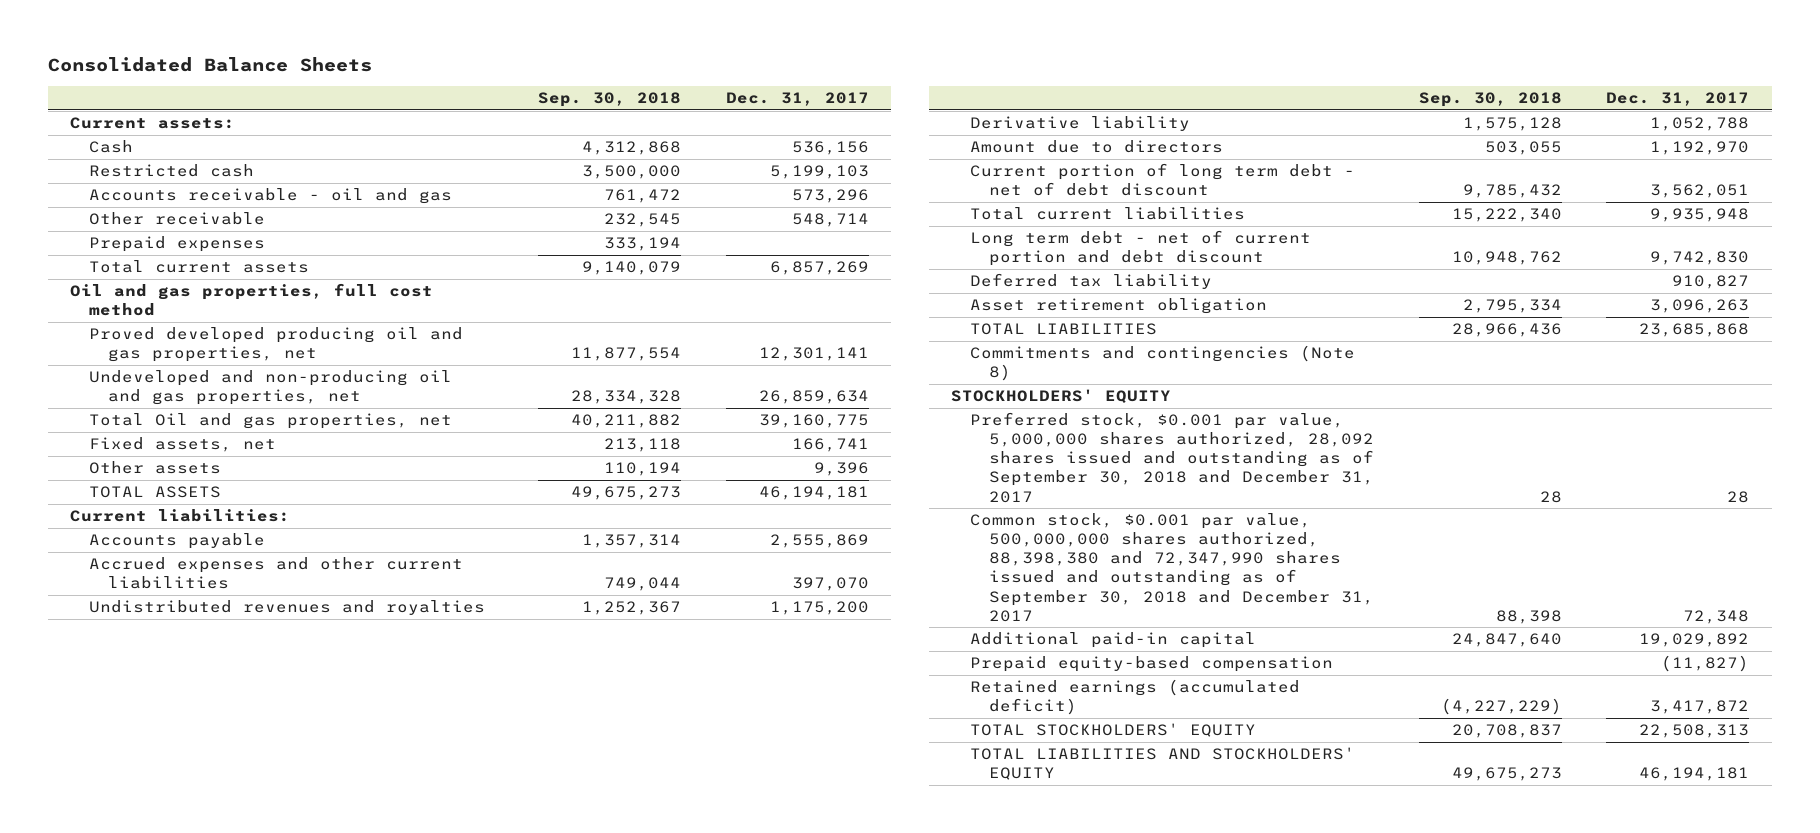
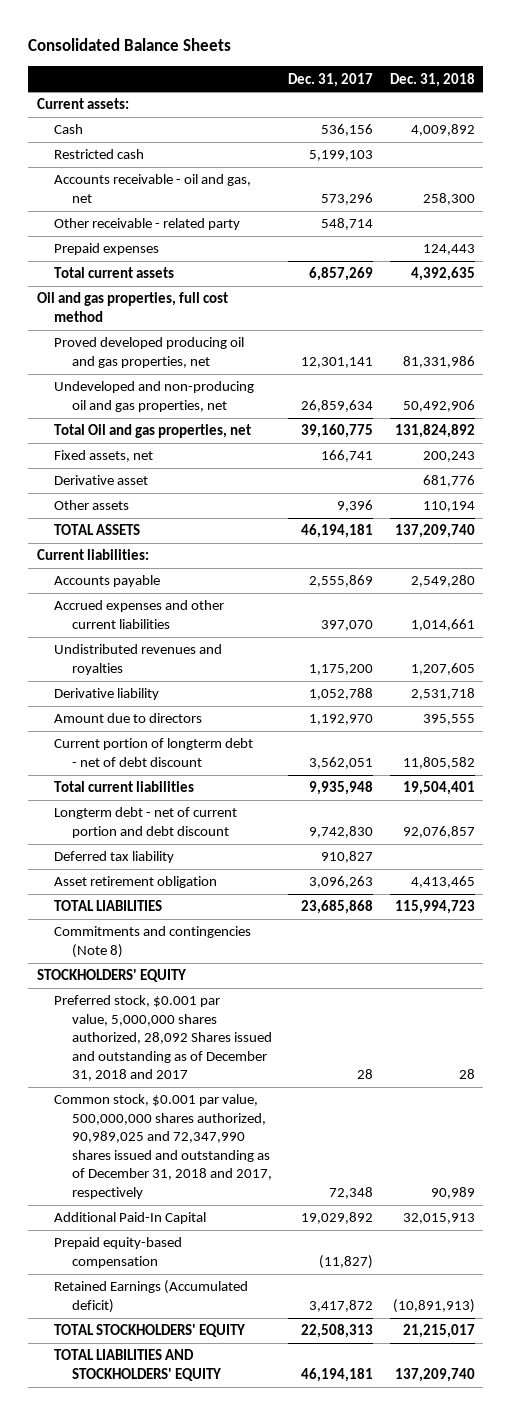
[537,92,681,108] Sep. 30, 2018 -> none
none -> [389,72,475,87] Dec. 31, 2018
[89,188,453,205] Accounts receivable - oil and gas -> [54,174,252,203] Accounts receivable - oil and gas, net
[89,212,266,226] Other receivable -> [54,218,241,231] Other receivable - related party
none -> [54,475,149,486] Derivative asset
[969,163,1355,197] Current portion of long term debt - net of debt discount -> [54,738,254,767] Current portion of longterm debt - net of debt discount
[969,230,1311,267] Long term debt - net of current portion and debt discount -> [54,807,238,838] Longterm debt - net of current portion and debt discount
[969,412,1374,503] Preferred stock, $0.001 par value, 5,000,000 shares authorized, 28,092 shares issued and outstanding as of September 30, 2018 and December 31, 2017 -> [54,995,272,1082] Preferred stock, $0.001 par value, 5,000,000 shares authorized, 28,092 Shares issued and outstanding as of December 31, 2018 and 2017
[969,513,1374,622] Common stock, $0.001 par value, 500,000,000 shares authorized, 88,398,380 and 72,347,990 shares issued and outstanding as of September 30, 2018 and December 31, 2017 -> [54,1094,272,1200] Common stock, $0.001 par value, 500,000,000 shares authorized, 90,989,025 and 72,347,990 shares issued and outstanding as of December 31, 2018 and 2017, respectively
[969,632,1256,649] Additional paid-in capital -> [54,1212,207,1225] Additional Paid-In Capital
[969,679,1300,716] Retained earnings (accumulated deficit) -> [54,1280,249,1313] Retained Earnings (Accumulated deficit)

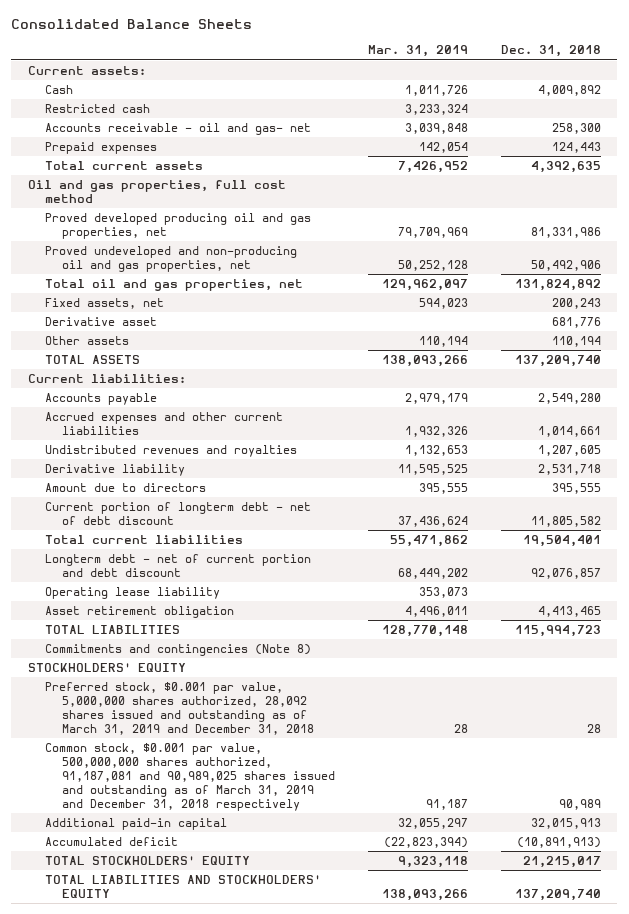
[288,72,374,87] Dec. 31, 2017 -> none
none -> [367,45,468,58] Mar. 31, 2019
[54,218,241,231] Other receivable - related party -> none
[54,174,252,203] Accounts receivable - oil and gas, net -> [44,123,311,136] Accounts receivable - oil and gas- net
[54,381,255,412] Undeveloped and non-producing oil and gas properties, net -> [44,246,297,272] Proved undeveloped and non-producing oil and gas properties, net
[54,424,252,439] Total Oil and gas properties, net -> [44,279,303,292] Total oil and gas properties, net
[54,851,175,864] Deferred tax liability -> none
none -> [44,587,220,600] Operating lease liability
[54,1237,183,1268] Prepaid equity-based compensation -> none
[54,995,272,1082] Preferred stock, $0.001 par value, 5,000,000 shares authorized, 28,092 Shares issued and outstanding as of December 31, 2018 and 2017 -> [44,682,314,735] Preferred stock, $0.001 par value, 5,000,000 shares authorized, 28,092 shares issued and outstanding as of March 31, 2019 and December 31, 2018
[54,1094,272,1200] Common stock, $0.001 par value, 500,000,000 shares authorized, 90,989,025 and 72,347,990 shares issued and outstanding as of December 31, 2018 and 2017, respectively -> [44,743,335,811] Common stock, $0.001 par value, 500,000,000 shares authorized, 91,187,081 and 90,989,025 shares issued and outstanding as of March 31, 2019 and December 31, 2018 respectively
[54,1212,207,1225] Additional Paid-In Capital -> [44,818,227,831] Additional paid-in capital
[54,1280,249,1313] Retained Earnings (Accumulated deficit) -> [44,837,178,847] Accumulated deficit

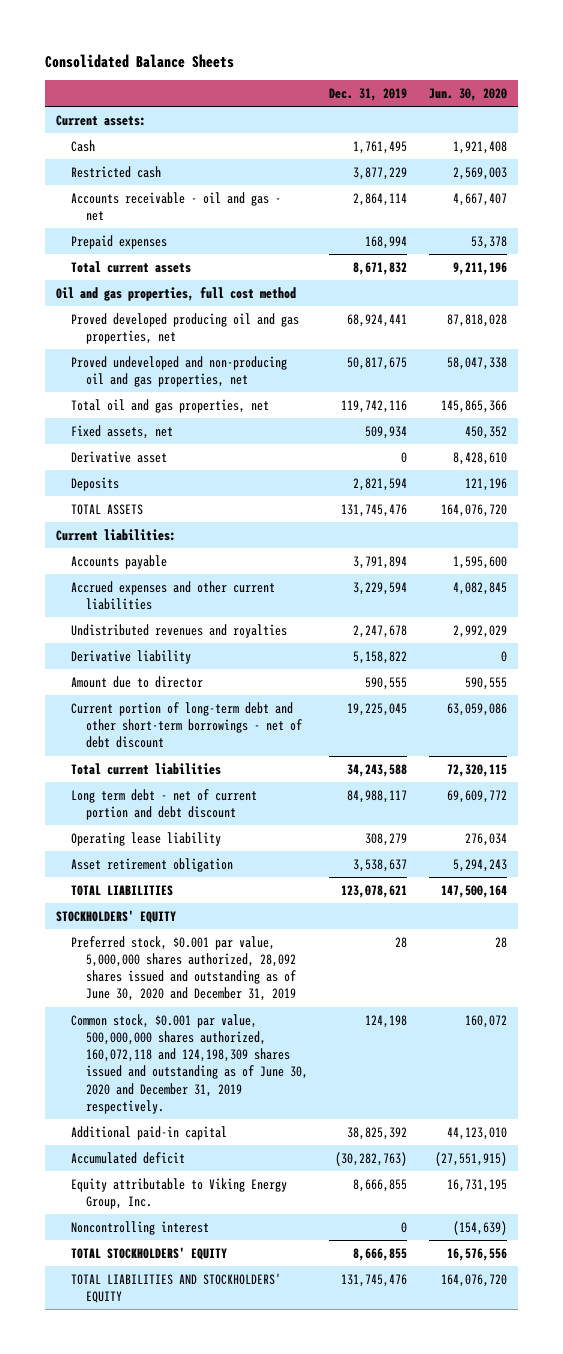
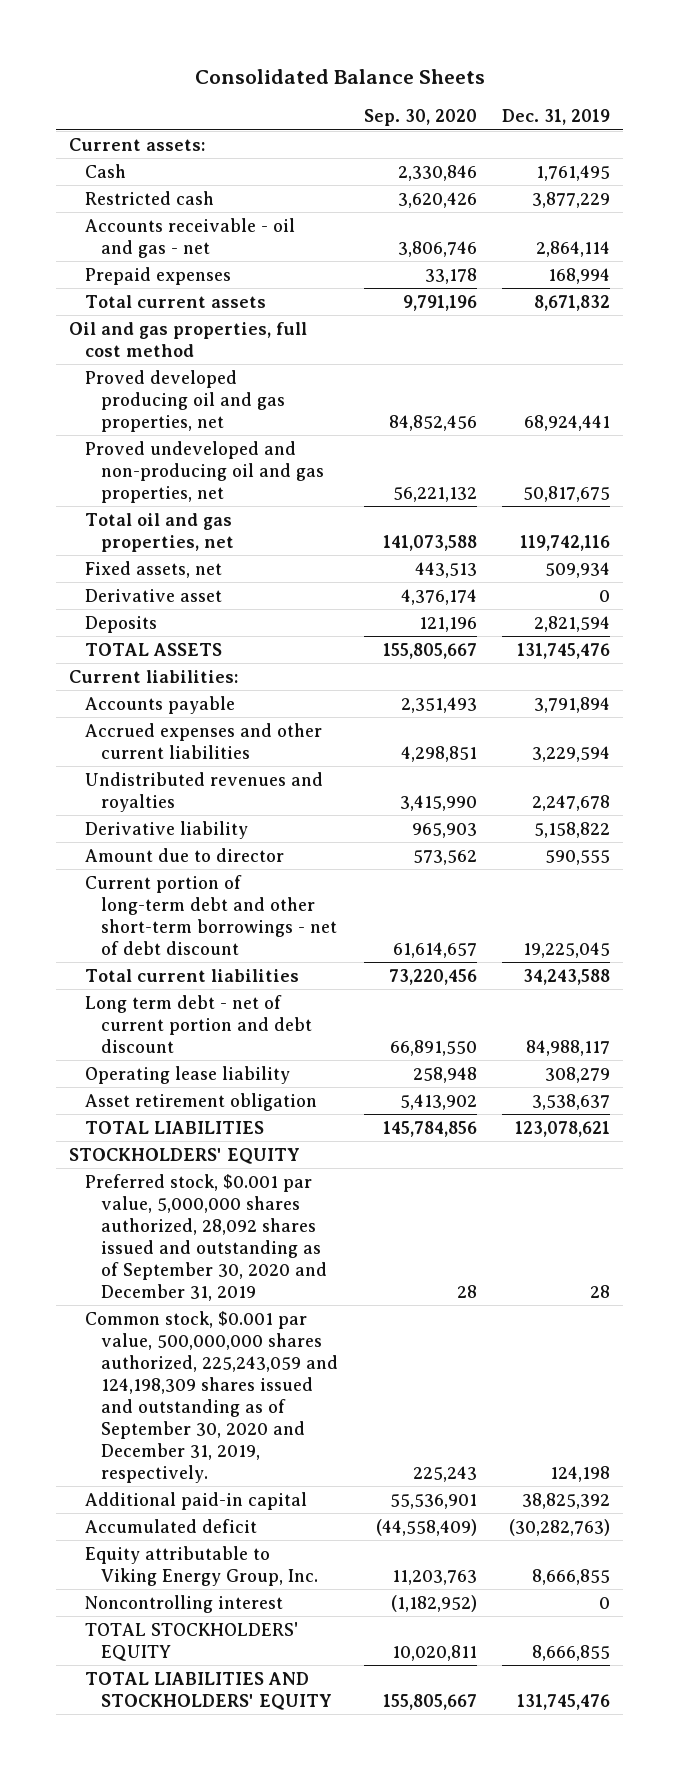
[428,88,507,102] Jun. 30, 2020 -> none
none -> [363,109,477,127] Sep. 30, 2020
[70,935,296,1002] Preferred stock, $0.001 par value, 5,000,000 shares authorized, 28,092 shares issued and outstanding as of June 30, 2020 and December 31, 2019 -> [84,1173,327,1302] Preferred stock, $0.001 par value, 5,000,000 shares authorized, 28,092 shares issued and outstanding as of September 30, 2020 and December 31, 2019
[70,1013,308,1114] Common stock, $0.001 par value, 500,000,000 shares authorized, 160,072,118 and 124,198,309 shares issued and outstanding as of June 30, 2020 and December 31, 2019 respectively. -> [84,1310,338,1484] Common stock, $0.001 par value, 500,000,000 shares authorized, 225,243,059 and 124,198,309 shares issued and outstanding as of September 30, 2020 and December 31, 2019, respectively.

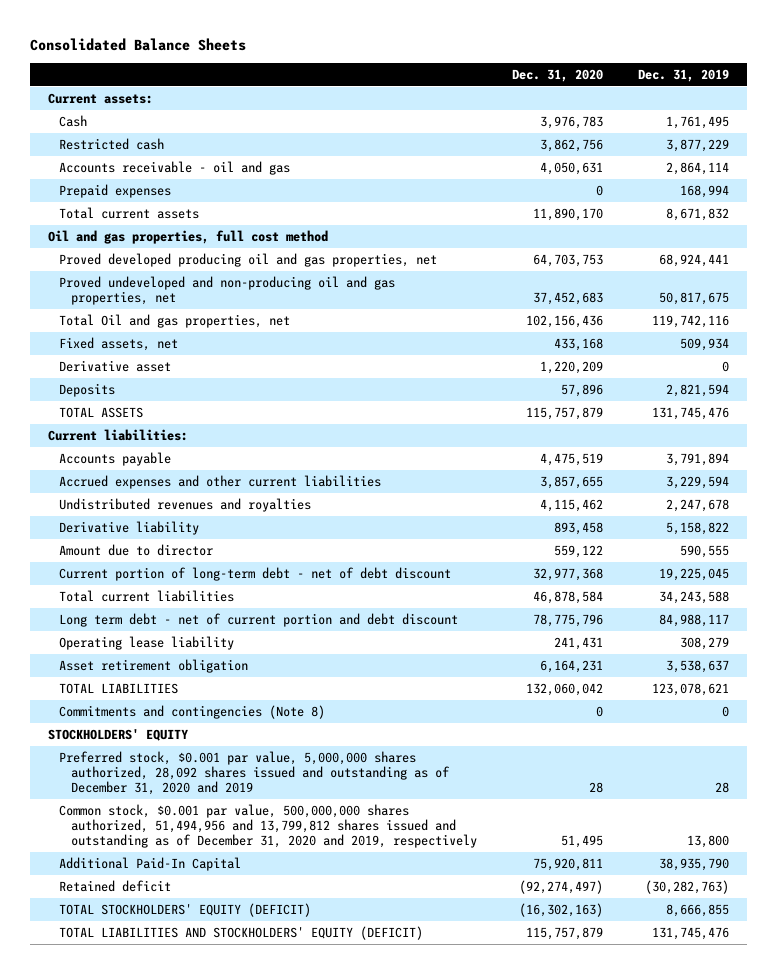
[363,109,477,127] Sep. 30, 2020 -> none
none -> [511,68,603,82] Dec. 31, 2020
[84,217,295,258] Accounts receivable - oil and gas - net -> [59,160,291,175] Accounts receivable - oil and gas
[84,512,234,552] Total oil and gas properties, net -> [59,313,291,328] Total Oil and gas properties, net
[84,874,337,955] Current portion of long-term debt and other short-term borrowings - net of debt discount -> [59,566,452,581] Current portion of long-term debt - net of debt discount
none -> [59,704,326,719] Commitments and contingencies (Note 8)
[84,1545,318,1586] Equity attributable to Viking Energy Group, Inc. -> none
[84,1594,283,1613] Noncontrolling interest -> none
[84,1173,327,1302] Preferred stock, $0.001 par value, 5,000,000 shares authorized, 28,092 shares issued and outstanding as of September 30, 2020 and December 31, 2019 -> [59,750,450,795] Preferred stock, $0.001 par value, 5,000,000 shares authorized, 28,092 shares issued and outstanding as of December 31, 2020 and 2019
[84,1310,338,1484] Common stock, $0.001 par value, 500,000,000 shares authorized, 225,243,059 and 124,198,309 shares issued and outstanding as of September 30, 2020 and December 31, 2019, respectively. -> [59,803,477,848] Common stock, $0.001 par value, 500,000,000 shares authorized, 51,494,956 and 13,799,812 shares issued and outstanding as of December 31, 2020 and 2019, respectively
[550,1466,611,1483] 124,198 -> [687,834,730,848] 13,800
[84,1491,307,1510] Additional paid-in capital -> [59,856,242,871] Additional Paid-In Capital
[522,1492,611,1509] 38,825,392 -> [659,857,730,871] 38,935,790
[84,1518,257,1533] Accumulated deficit -> [59,879,172,892] Retained deficit
[84,1621,298,1661] TOTAL STOCKHOLDERS' EQUITY -> [59,902,312,917] TOTAL STOCKHOLDERS' EQUITY (DEFICIT)
[84,1671,332,1710] TOTAL LIABILITIES AND STOCKHOLDERS' EQUITY -> [59,925,424,940] TOTAL LIABILITIES AND STOCKHOLDERS' EQUITY (DEFICIT)

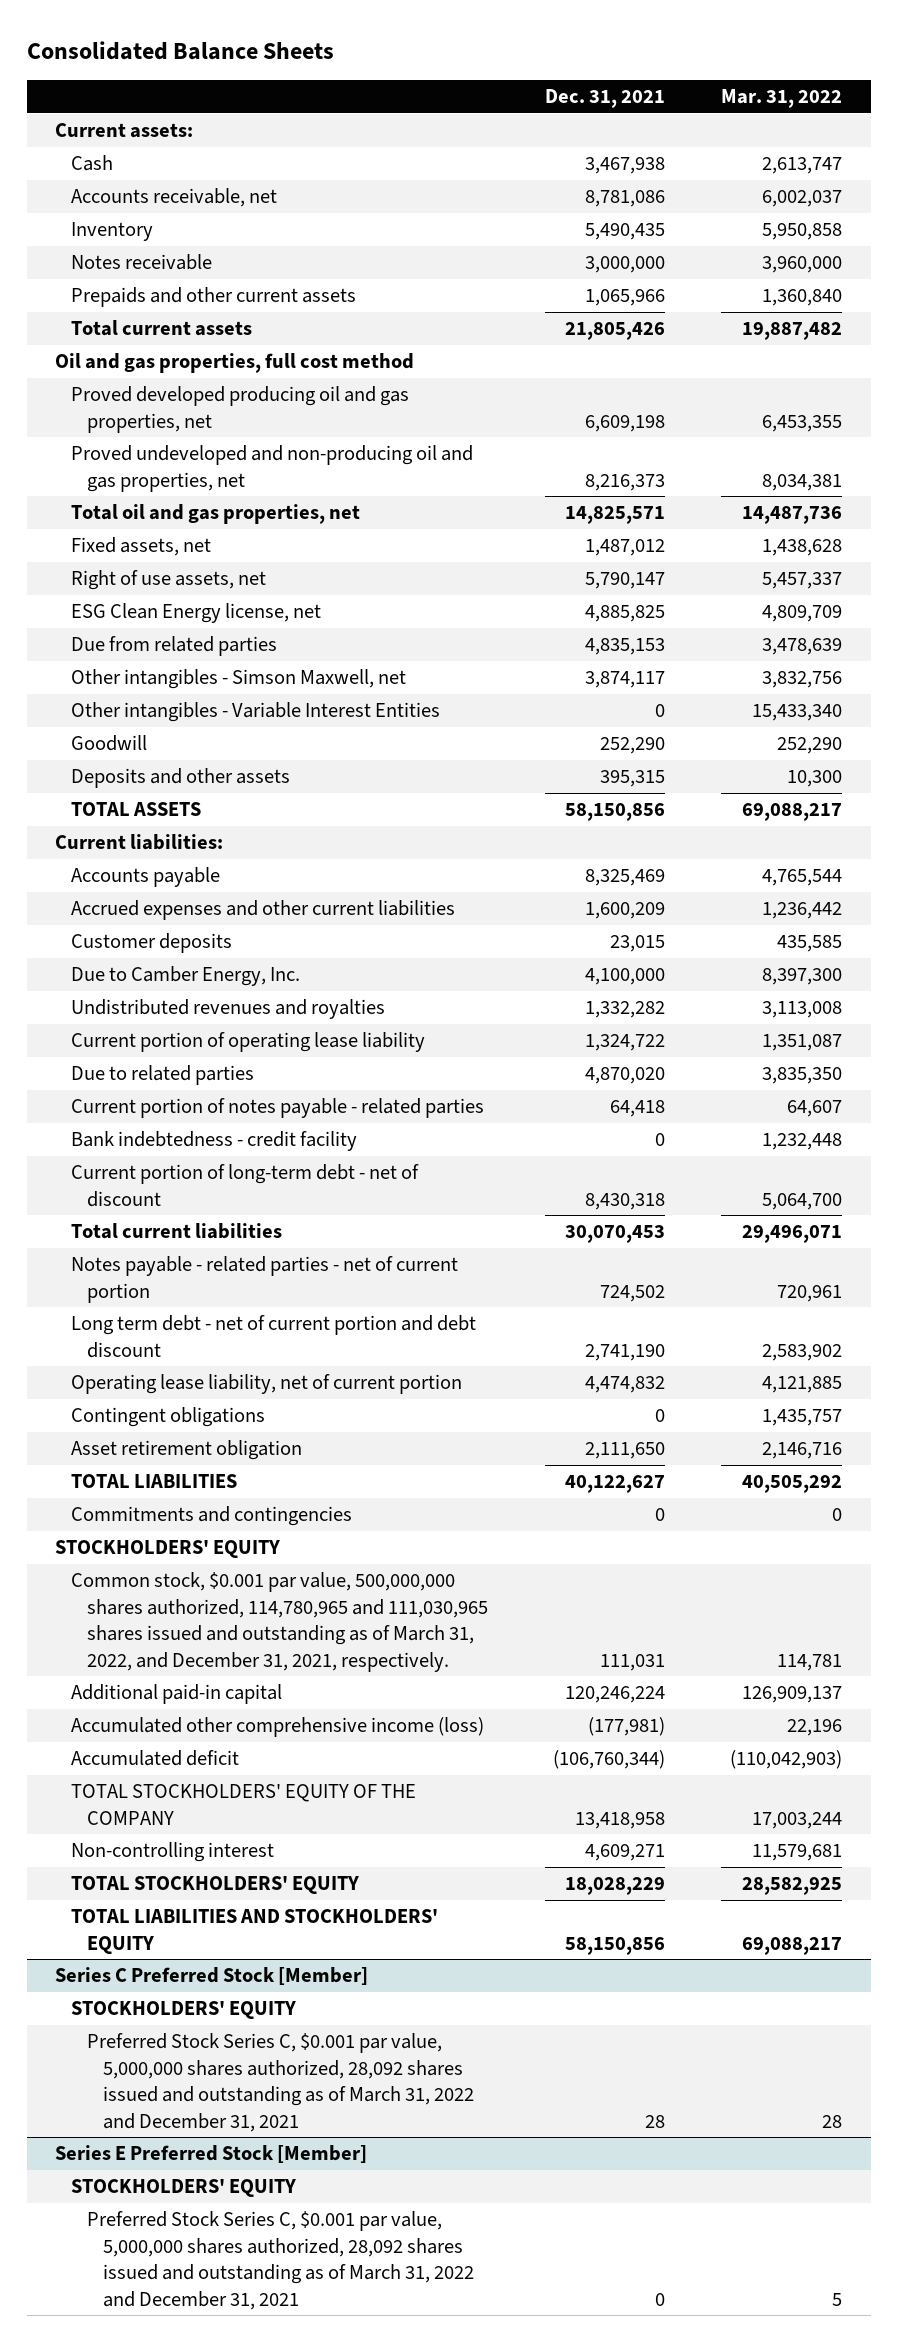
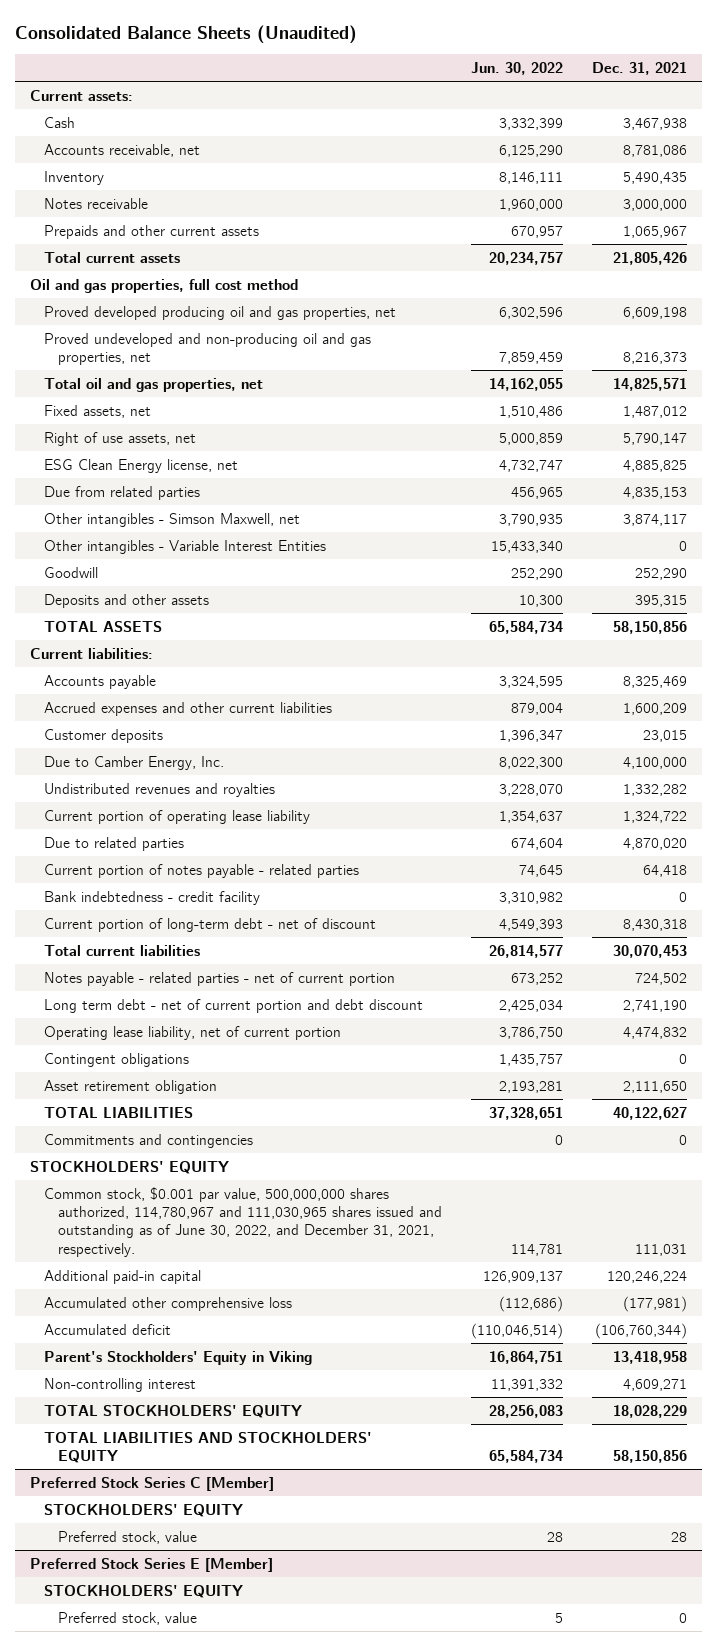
[26,40,334,60] Consolidated Balance Sheets -> [15,24,358,44] Consolidated Balance Sheets (Unaudited)
[721,88,843,108] Mar. 31, 2022 -> none
none -> [470,61,563,75] Jun. 30, 2022
[584,289,665,307] 1,065,966 -> [622,225,687,238] 1,065,967
[71,1572,488,1672] Common stock, $0.001 par value, 500,000,000 shares authorized, 114,780,965 and 111,030,965 shares issued and outstanding as of March 31, 2022, and December 31, 2021, respectively. -> [43,1186,442,1257] Common stock, $0.001 par value, 500,000,000 shares authorized, 114,780,967 and 111,030,965 shares issued and outstanding as of June 30, 2022, and December 31, 2021, respectively.
[71,1717,485,1738] Accumulated other comprehensive income (loss) -> [43,1296,292,1311] Accumulated other comprehensive loss
[71,1784,417,1825] TOTAL STOCKHOLDERS' EQUITY OF THE COMPANY -> [43,1350,312,1365] Parent's Stockholders' Equity in Viking
[55,1967,369,1986] Series C Preferred Stock [Member] -> [29,1476,274,1491] Preferred Stock Series C [Member]
[86,2033,474,2132] Preferred Stock Series C, $0.001 par value, 5,000,000 shares authorized, 28,092 shares issued and outstanding as of March 31, 2022 and December 31, 2021 -> [57,1530,197,1544] Preferred stock, value
[55,2145,368,2164] Series E Preferred Stock [Member] -> [29,1557,273,1572] Preferred Stock Series E [Member]
[86,2211,474,2310] Preferred Stock Series C, $0.001 par value, 5,000,000 shares authorized, 28,092 shares issued and outstanding as of March 31, 2022 and December 31, 2021 -> [57,1611,197,1625] Preferred stock, value

